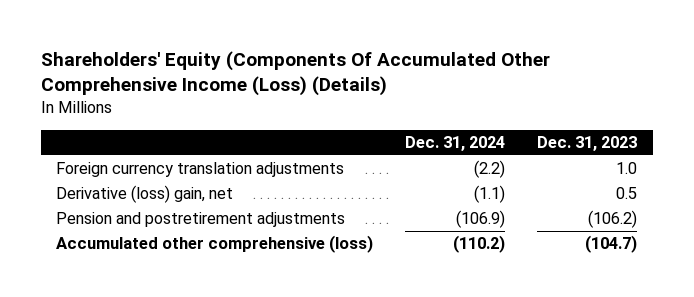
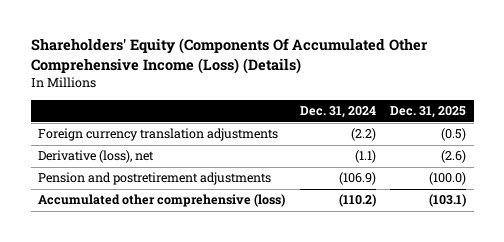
[537,136,638,152] Dec. 31, 2023 -> none
none -> [390,106,467,119] Dec. 31, 2025
[56,185,234,204] Derivative (loss) gain, net -> [37,150,154,164] Derivative (loss), net

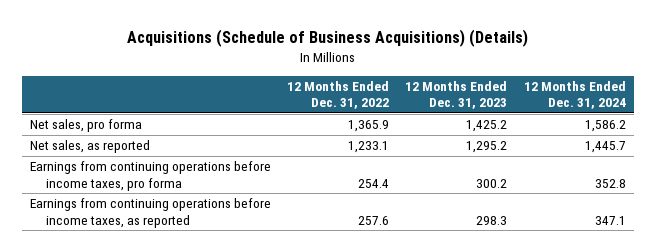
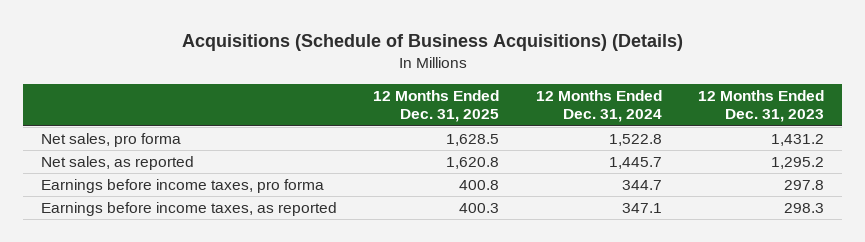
[287,80,390,110] 12 Months Ended Dec. 31, 2022 -> none
none -> [373,89,500,123] 12 Months Ended Dec. 31, 2025
[466,120,508,133] 1,425.2 -> [771,134,825,147] 1,431.2
[584,120,626,133] 1,586.2 -> [608,134,662,147] 1,522.8
[30,161,272,191] Earnings from continuing operations before income taxes, pro forma -> [40,179,324,194] Earnings before income taxes, pro forma
[476,178,508,188] 300.2 -> [784,180,825,191] 297.8
[594,178,626,188] 352.8 -> [621,180,662,191] 344.7
[30,198,272,228] Earnings from continuing operations before income taxes, as reported -> [40,202,337,217] Earnings before income taxes, as reported

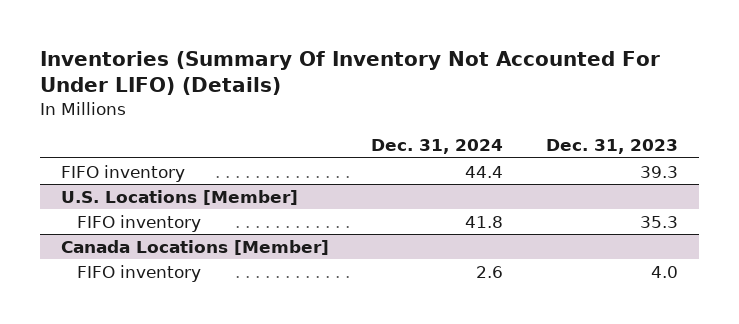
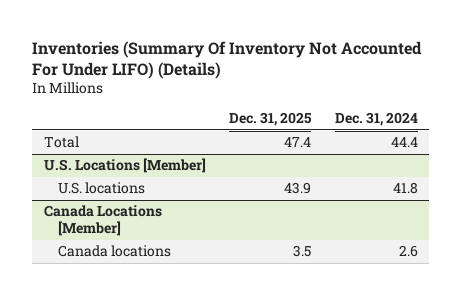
[545,139,678,155] Dec. 31, 2023 -> none
none -> [229,112,313,127] Dec. 31, 2025
[60,164,185,182] FIFO inventory -> [43,136,79,149] Total
[76,214,201,232] FIFO inventory -> [58,182,146,195] U.S. locations
[76,264,201,282] FIFO inventory -> none
none -> [58,245,172,258] Canada locations

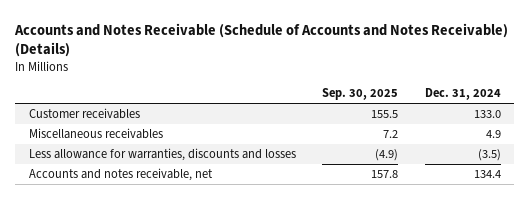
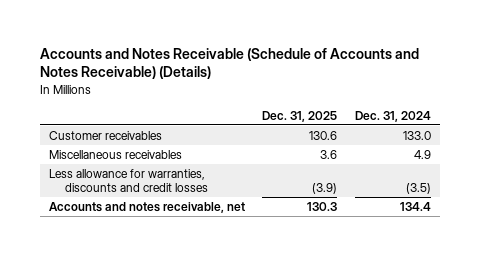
[322,88,399,101] Sep. 30, 2025 -> none
none -> [262,110,338,122] Dec. 31, 2025
[28,148,296,162] Less allowance for warranties, discounts and losses -> [48,168,208,193] Less allowance for warranties, discounts and credit losses

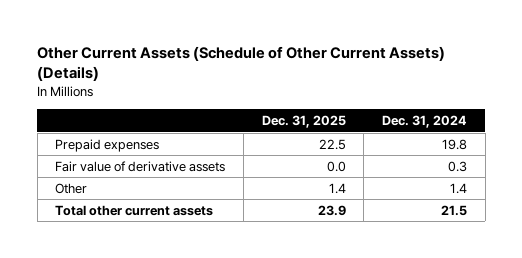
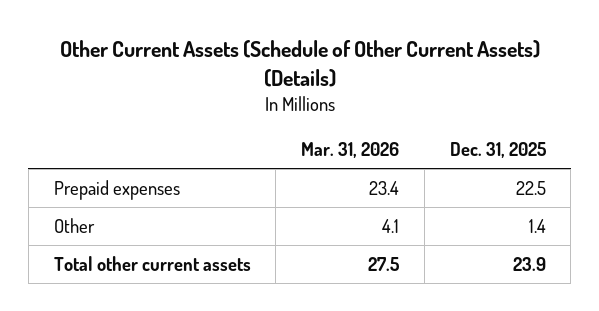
[382,115,468,129] Dec. 31, 2024 -> none
none -> [301,141,400,158] Mar. 31, 2026
[55,160,226,172] Fair value of derivative assets -> none

